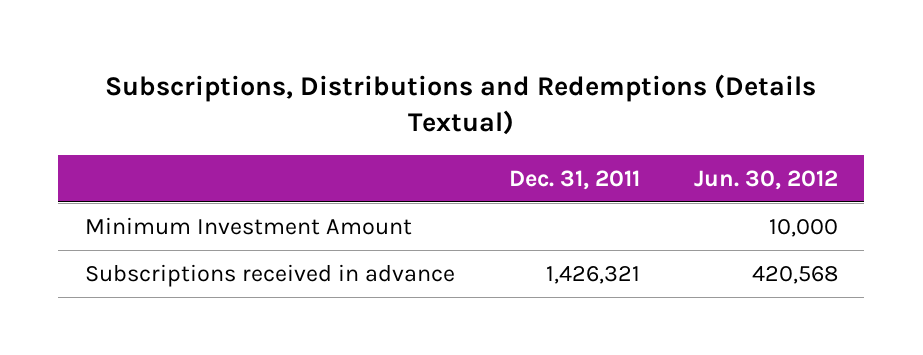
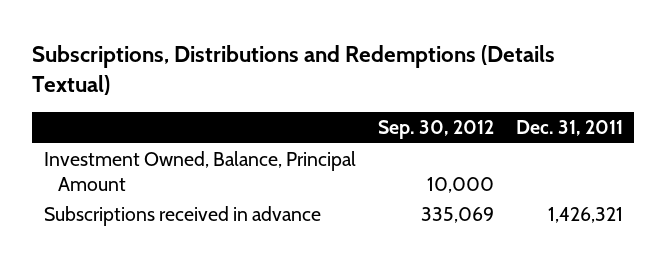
[693,169,838,190] Jun. 30, 2012 -> none
none -> [377,120,494,140] Sep. 30, 2012
[85,216,413,235] Minimum Investment Amount -> [43,151,356,191] Investment Owned, Balance, Principal Amount

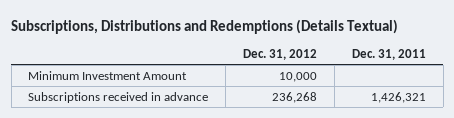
[377,120,494,140] Sep. 30, 2012 -> none
none -> [243,48,318,60] Dec. 31, 2012
[43,151,356,191] Investment Owned, Balance, Principal Amount -> [28,70,188,80] Minimum Investment Amount

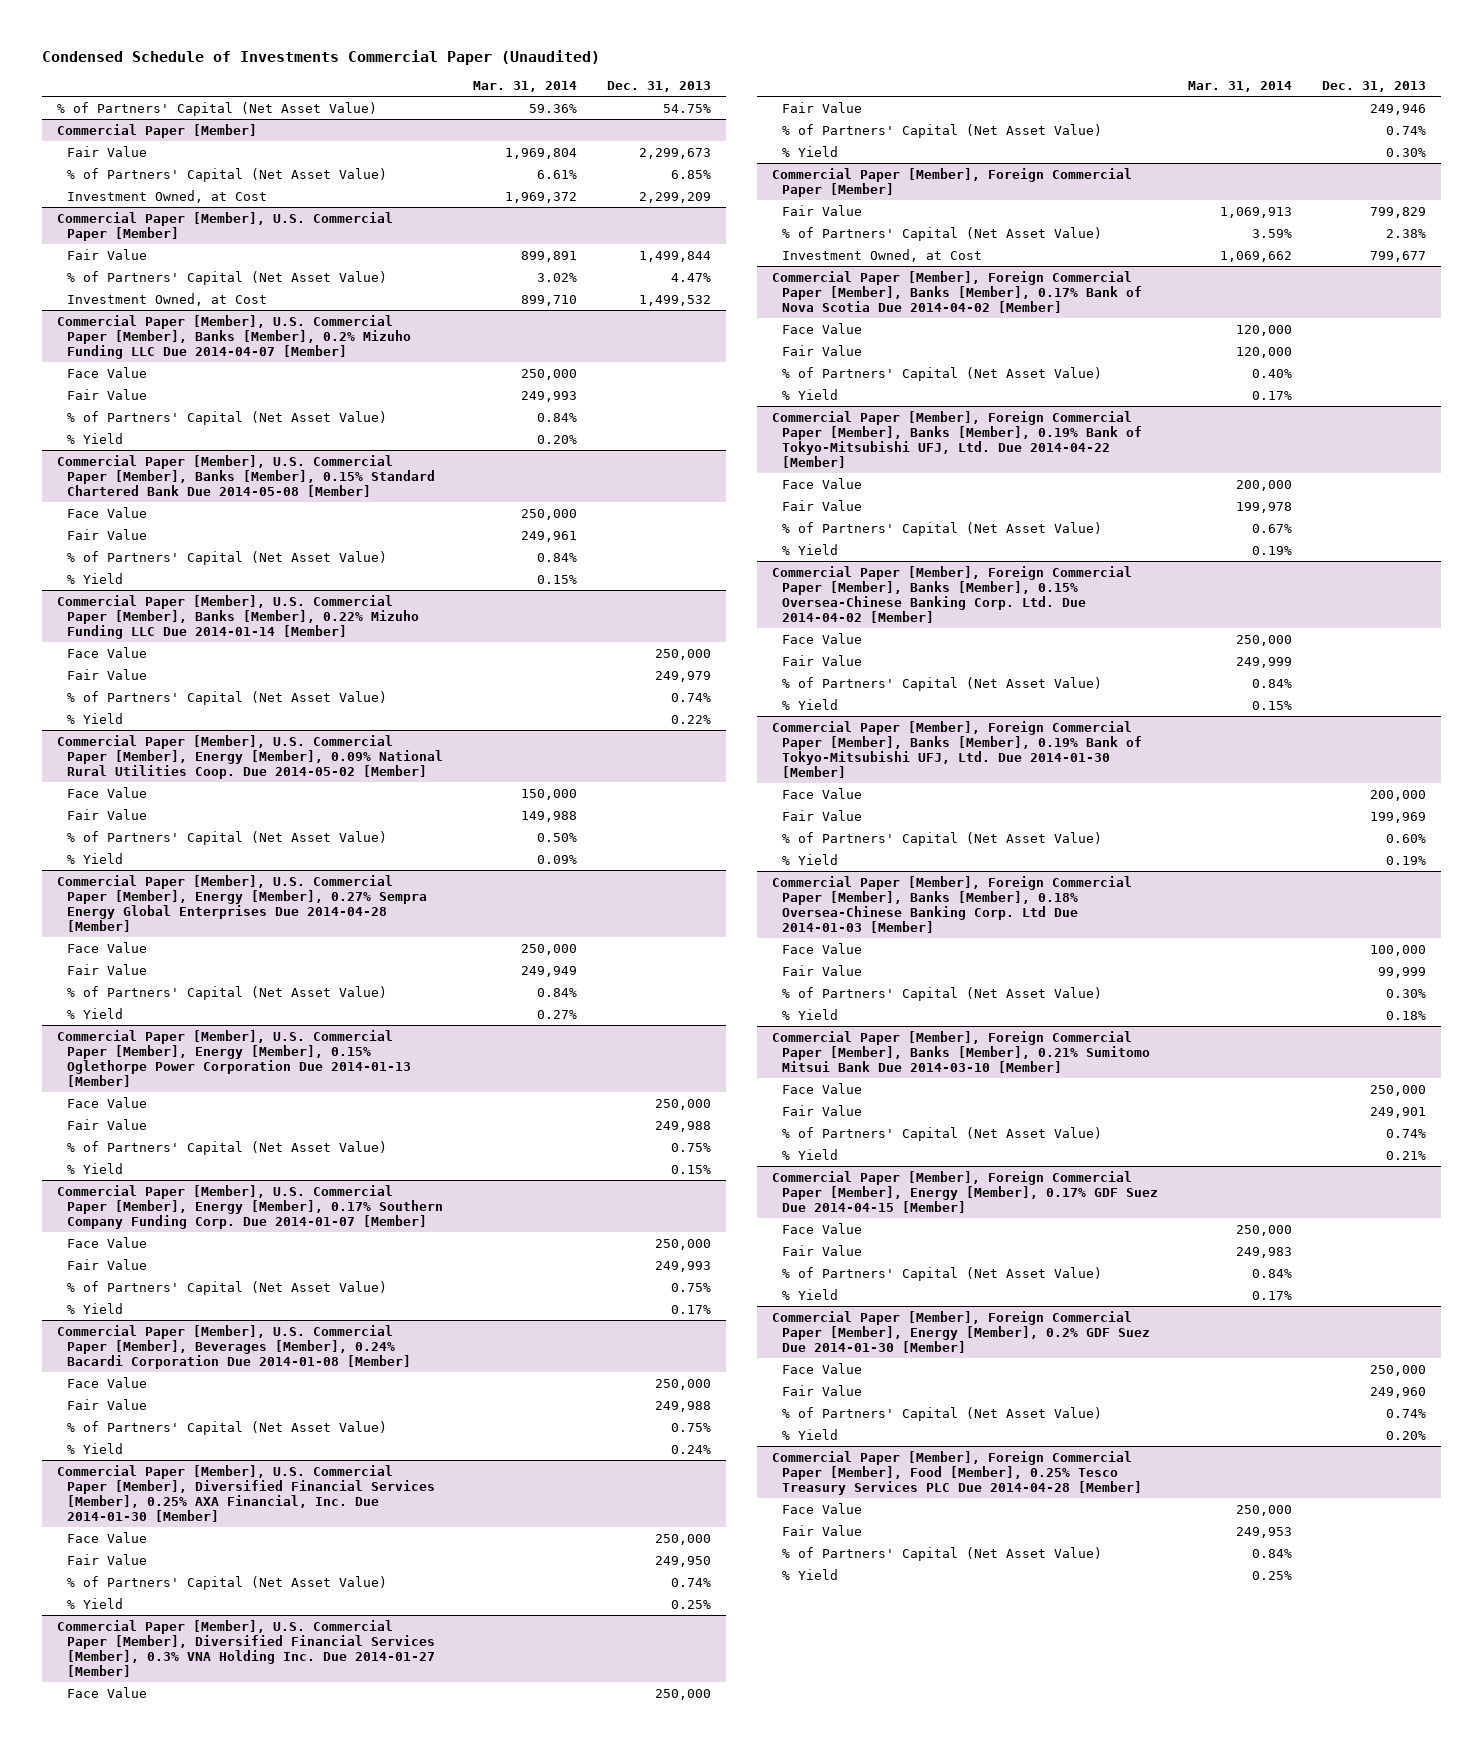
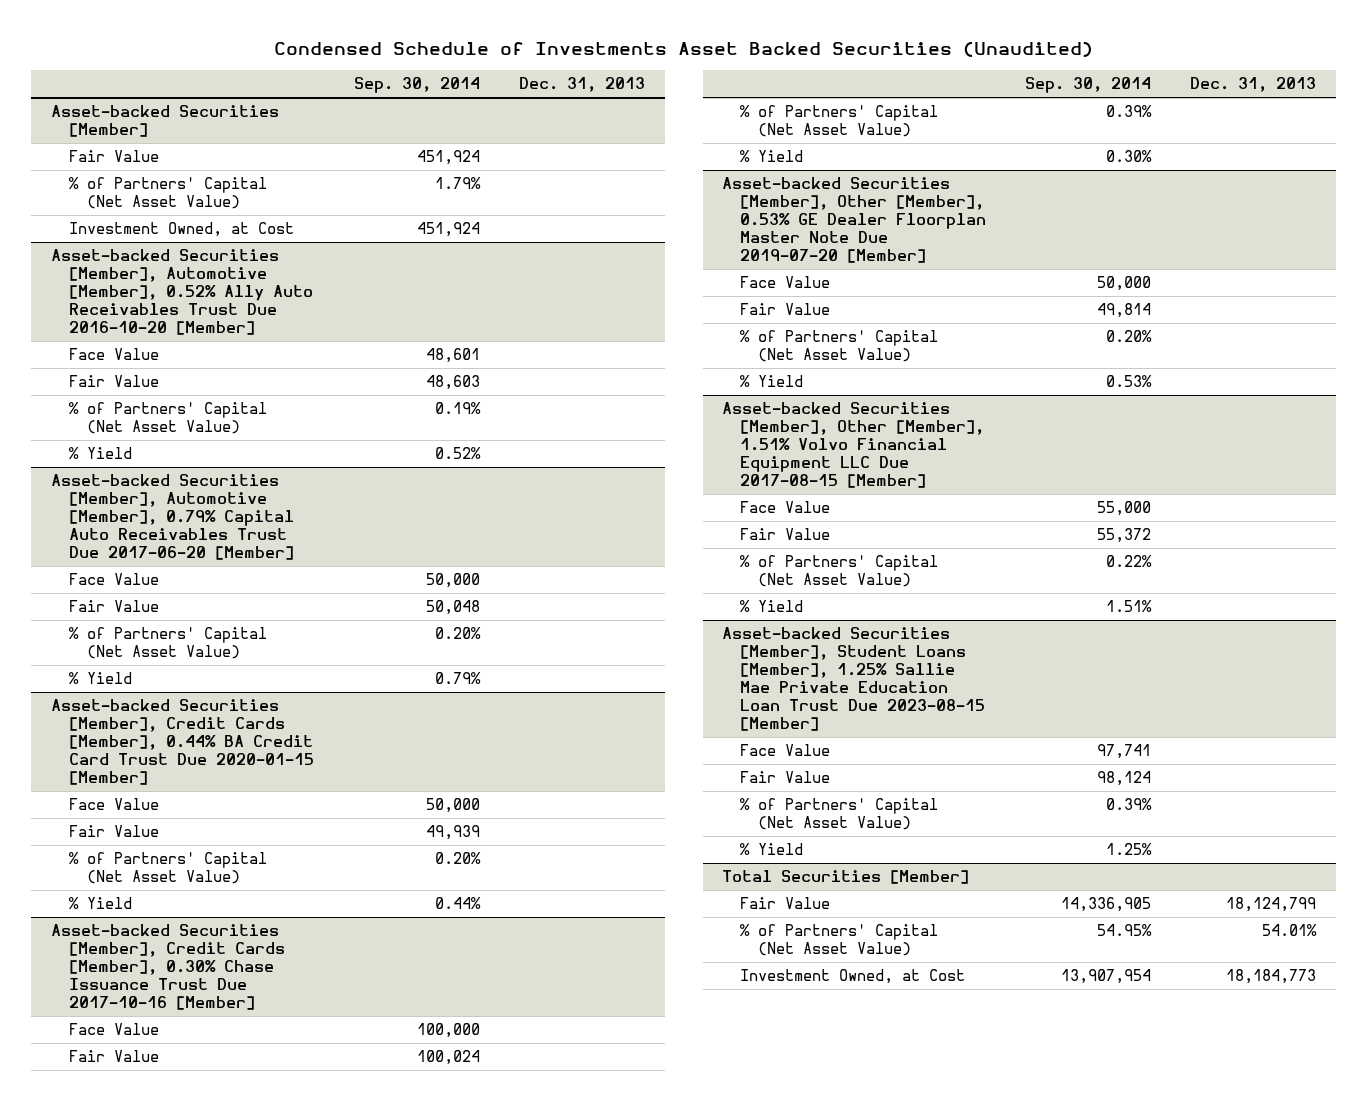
[42,49,601,65] Condensed Schedule of Investments Commercial Paper (Unaudited) -> [273,40,1093,57] Condensed Schedule of Investments Asset Backed Securities (Unaudited)
[473,81,578,93] Mar. 31, 2014 -> none
none -> [353,77,480,94] Sep. 30, 2014
[57,101,378,116] % of Partners' Capital (Net Asset Value) -> none
[57,123,258,138] Commercial Paper [Member] -> none
[67,145,148,157] Fair Value -> none
[67,167,388,182] % of Partners' Capital (Net Asset Value) -> none
[67,189,268,203] Investment Owned, at Cost -> none
[57,211,394,241] Commercial Paper [Member], U.S. Commercial Paper [Member] -> none
[67,248,148,260] Fair Value -> none
[67,270,388,285] % of Partners' Capital (Net Asset Value) -> none
[67,292,268,306] Investment Owned, at Cost -> none
[57,314,412,359] Commercial Paper [Member], U.S. Commercial Paper [Member], Banks [Member], 0.2% Mizuho Funding LLC Due 2014-04-07 [Member] -> none
[67,366,148,378] Face Value -> none
[67,388,148,400] Fair Value -> none
[67,410,388,425] % of Partners' Capital (Net Asset Value) -> none
[67,432,124,444] % Yield -> none
[57,454,436,497] Commercial Paper [Member], U.S. Commercial Paper [Member], Banks [Member], 0.15% Standard Chartered Bank Due 2014-05-08 [Member] -> none
[67,506,148,518] Face Value -> none
[67,528,148,540] Fair Value -> none
[67,550,388,565] % of Partners' Capital (Net Asset Value) -> none
[67,572,124,584] % Yield -> none
[57,594,420,639] Commercial Paper [Member], U.S. Commercial Paper [Member], Banks [Member], 0.22% Mizuho Funding LLC Due 2014-01-14 [Member] -> none
[67,646,148,658] Face Value -> none
[67,668,148,680] Fair Value -> none
[67,690,388,705] % of Partners' Capital (Net Asset Value) -> none
[67,712,124,724] % Yield -> none
[57,734,444,779] Commercial Paper [Member], U.S. Commercial Paper [Member], Energy [Member], 0.09% National Rural Utilities Coop. Due 2014-05-02 [Member] -> none
[67,786,148,798] Face Value -> none
[67,808,148,820] Fair Value -> none
[67,830,388,845] % of Partners' Capital (Net Asset Value) -> none
[67,852,124,864] % Yield -> none
[57,874,428,932] Commercial Paper [Member], U.S. Commercial Paper [Member], Energy [Member], 0.27% Sempra Energy Global Enterprises Due 2014-04-28 [Member] -> none
[67,941,148,953] Face Value -> none
[67,963,148,975] Fair Value -> none
[67,985,388,1000] % of Partners' Capital (Net Asset Value) -> none
[67,1007,124,1019] % Yield -> none
[57,1029,412,1087] Commercial Paper [Member], U.S. Commercial Paper [Member], Energy [Member], 0.15% Oglethorpe Power Corporation Due 2014-01-13 [Member] -> none
[67,1096,148,1108] Face Value -> none
[67,1118,148,1130] Fair Value -> none
[67,1140,388,1155] % of Partners' Capital (Net Asset Value) -> none
[67,1162,124,1174] % Yield -> none
[57,1184,444,1229] Commercial Paper [Member], U.S. Commercial Paper [Member], Energy [Member], 0.17% Southern Company Funding Corp. Due 2014-01-07 [Member] -> none
[67,1236,148,1248] Face Value -> none
[67,1258,148,1270] Fair Value -> none
[67,1280,388,1295] % of Partners' Capital (Net Asset Value) -> none
[67,1302,124,1314] % Yield -> none
[57,1324,412,1369] Commercial Paper [Member], U.S. Commercial Paper [Member], Beverages [Member], 0.24% Bacardi Corporation Due 2014-01-08 [Member] -> none
[67,1376,148,1388] Face Value -> none
[67,1398,148,1410] Fair Value -> none
[67,1420,388,1435] % of Partners' Capital (Net Asset Value) -> none
[67,1442,124,1454] % Yield -> none
[57,1464,436,1522] Commercial Paper [Member], U.S. Commercial Paper [Member], Diversified Financial Services [Member], 0.25% AXA Financial, Inc. Due 2014-01-30 [Member] -> none
[67,1531,148,1543] Face Value -> none
[67,1553,148,1565] Fair Value -> none
[67,1575,388,1590] % of Partners' Capital (Net Asset Value) -> none
[67,1597,124,1609] % Yield -> none
[57,1619,436,1677] Commercial Paper [Member], U.S. Commercial Paper [Member], Diversified Financial Services [Member], 0.3% VNA Holding Inc. Due 2014-01-27 [Member] -> none
[67,1686,148,1698] Face Value -> none
[782,101,863,113] Fair Value -> none
[782,123,1103,138] % of Partners' Capital (Net Asset Value) -> none
[782,145,839,157] % Yield -> none
[772,167,1133,197] Commercial Paper [Member], Foreign Commercial Paper [Member] -> none
[782,204,863,216] Fair Value -> none
[782,226,1103,241] % of Partners' Capital (Net Asset Value) -> none
[782,248,983,262] Investment Owned, at Cost -> none
[772,270,1143,313] Commercial Paper [Member], Foreign Commercial Paper [Member], Banks [Member], 0.17% Bank of Nova Scotia Due 2014-04-02 [Member] -> none
[782,322,863,334] Face Value -> none
[782,344,863,356] Fair Value -> none
[782,366,1103,381] % of Partners' Capital (Net Asset Value) -> none
[782,388,839,400] % Yield -> none
[772,410,1143,468] Commercial Paper [Member], Foreign Commercial Paper [Member], Banks [Member], 0.19% Bank of Tokyo-Mitsubishi UFJ, Ltd. Due 2014-04-22 [Member] -> none
[782,477,863,489] Face Value -> none
[782,499,863,511] Fair Value -> none
[782,521,1103,536] % of Partners' Capital (Net Asset Value) -> none
[782,543,839,555] % Yield -> none
[772,565,1133,623] Commercial Paper [Member], Foreign Commercial Paper [Member], Banks [Member], 0.15% Oversea-Chinese Banking Corp. Ltd. Due 2014-04-02 [Member] -> none
[782,632,863,644] Face Value -> none
[782,654,863,666] Fair Value -> none
[782,676,1103,691] % of Partners' Capital (Net Asset Value) -> none
[782,698,839,710] % Yield -> none
[772,720,1143,778] Commercial Paper [Member], Foreign Commercial Paper [Member], Banks [Member], 0.19% Bank of Tokyo-Mitsubishi UFJ, Ltd. Due 2014-01-30 [Member] -> none
[782,787,863,799] Face Value -> none
[782,809,863,821] Fair Value -> none
[782,831,1103,846] % of Partners' Capital (Net Asset Value) -> none
[782,853,839,865] % Yield -> none
[772,875,1133,933] Commercial Paper [Member], Foreign Commercial Paper [Member], Banks [Member], 0.18% Oversea-Chinese Banking Corp. Ltd Due 2014-01-03 [Member] -> none
[782,942,863,954] Face Value -> none
[782,964,863,976] Fair Value -> none
[782,986,1103,1001] % of Partners' Capital (Net Asset Value) -> none
[782,1008,839,1020] % Yield -> none
[772,1030,1151,1073] Commercial Paper [Member], Foreign Commercial Paper [Member], Banks [Member], 0.21% Sumitomo Mitsui Bank Due 2014-03-10 [Member] -> none
[782,1082,863,1094] Face Value -> none
[782,1104,863,1116] Fair Value -> none
[782,1126,1103,1141] % of Partners' Capital (Net Asset Value) -> none
[782,1148,839,1160] % Yield -> none
[772,1170,1159,1213] Commercial Paper [Member], Foreign Commercial Paper [Member], Energy [Member], 0.17% GDF Suez Due 2014-04-15 [Member] -> none
[782,1222,863,1234] Face Value -> none
[782,1244,863,1256] Fair Value -> none
[782,1266,1103,1281] % of Partners' Capital (Net Asset Value) -> none
[782,1288,839,1300] % Yield -> none
[772,1310,1151,1353] Commercial Paper [Member], Foreign Commercial Paper [Member], Energy [Member], 0.2% GDF Suez Due 2014-01-30 [Member] -> none
[782,1362,863,1374] Face Value -> none
[782,1384,863,1396] Fair Value -> none
[782,1406,1103,1421] % of Partners' Capital (Net Asset Value) -> none
[782,1428,839,1440] % Yield -> none
[772,1450,1143,1495] Commercial Paper [Member], Foreign Commercial Paper [Member], Food [Member], 0.25% Tesco Treasury Services PLC Due 2014-04-28 [Member] -> none
[782,1502,863,1514] Face Value -> none
[782,1524,863,1536] Fair Value -> none
[782,1546,1103,1561] % of Partners' Capital (Net Asset Value) -> none
[782,1568,839,1580] % Yield -> none
none -> [50,105,279,138] Asset-backed Securities [Member]
none -> [68,150,159,163] Fair Value
none -> [68,177,267,210] % of Partners' Capital (Net Asset Value)
none -> [68,222,294,238] Investment Owned, at Cost
none -> [50,249,313,335] Asset-backed Securities [Member], Automotive [Member], 0.52% Ally Auto Receivables Trust Due 2016-10-20 [Member]
none -> [68,348,159,361] Face Value
none -> [68,375,159,388] Fair Value
none -> [68,402,267,435] % of Partners' Capital (Net Asset Value)
none -> [68,447,132,460] % Yield
none -> [50,474,294,560] Asset-backed Securities [Member], Automotive [Member], 0.79% Capital Auto Receivables Trust Due 2017-06-20 [Member]
none -> [68,573,159,586] Face Value
none -> [68,600,159,613] Fair Value
none -> [68,627,267,660] % of Partners' Capital (Net Asset Value)
none -> [68,672,132,685] % Yield
none -> [50,699,314,785] Asset-backed Securities [Member], Credit Cards [Member], 0.44% BA Credit Card Trust Due 2020-01-15 [Member]
none -> [68,798,159,811] Face Value
none -> [68,825,159,838] Fair Value
none -> [68,852,267,885] % of Partners' Capital (Net Asset Value)
none -> [68,897,132,910] % Yield
none -> [50,924,285,1010] Asset-backed Securities [Member], Credit Cards [Member], 0.30% Chase Issuance Trust Due 2017-10-16 [Member]
none -> [68,1023,159,1036] Face Value
none -> [68,1050,159,1063] Fair Value
none -> [740,105,939,138] % of Partners' Capital (Net Asset Value)
none -> [740,150,804,163] % Yield
none -> [722,177,987,263] Asset-backed Securities [Member], Other [Member], 0.53% GE Dealer Floorplan Master Note Due 2019-07-20 [Member]
none -> [740,276,831,289] Face Value
none -> [740,303,831,316] Fair Value
none -> [740,330,939,363] % of Partners' Capital (Net Asset Value)
none -> [740,375,804,388] % Yield
none -> [722,402,985,488] Asset-backed Securities [Member], Other [Member], 1.51% Volvo Financial Equipment LLC Due 2017-08-15 [Member]
none -> [740,501,831,514] Face Value
none -> [740,528,831,541] Fair Value
none -> [740,555,939,588] % of Partners' Capital (Net Asset Value)
none -> [740,600,804,613] % Yield
none -> [722,627,986,731] Asset-backed Securities [Member], Student Loans [Member], 1.25% Sallie Mae Private Education Loan Trust Due 2023-08-15 [Member]
none -> [740,744,831,757] Face Value
none -> [740,771,831,784] Fair Value
none -> [740,798,939,831] % of Partners' Capital (Net Asset Value)
none -> [740,843,804,856] % Yield
none -> [722,870,970,885] Total Securities [Member]
none -> [740,897,831,910] Fair Value
none -> [740,924,939,957] % of Partners' Capital (Net Asset Value)
none -> [740,969,966,985] Investment Owned, at Cost

